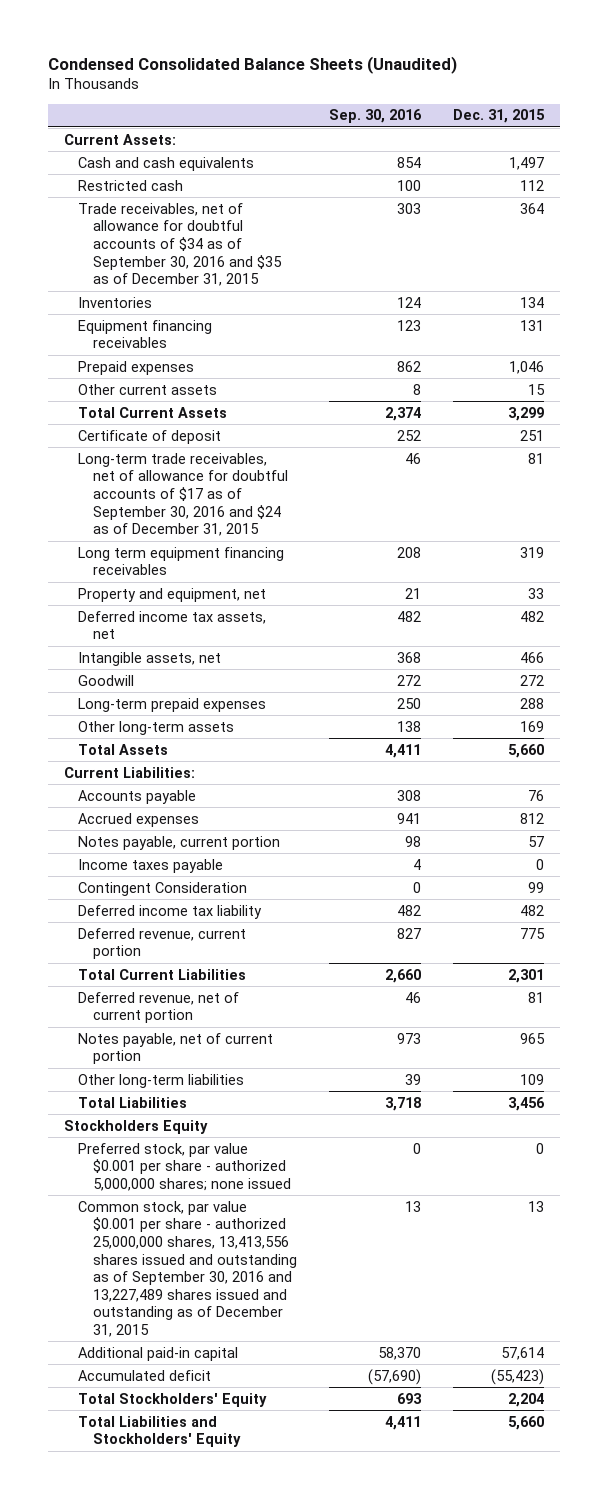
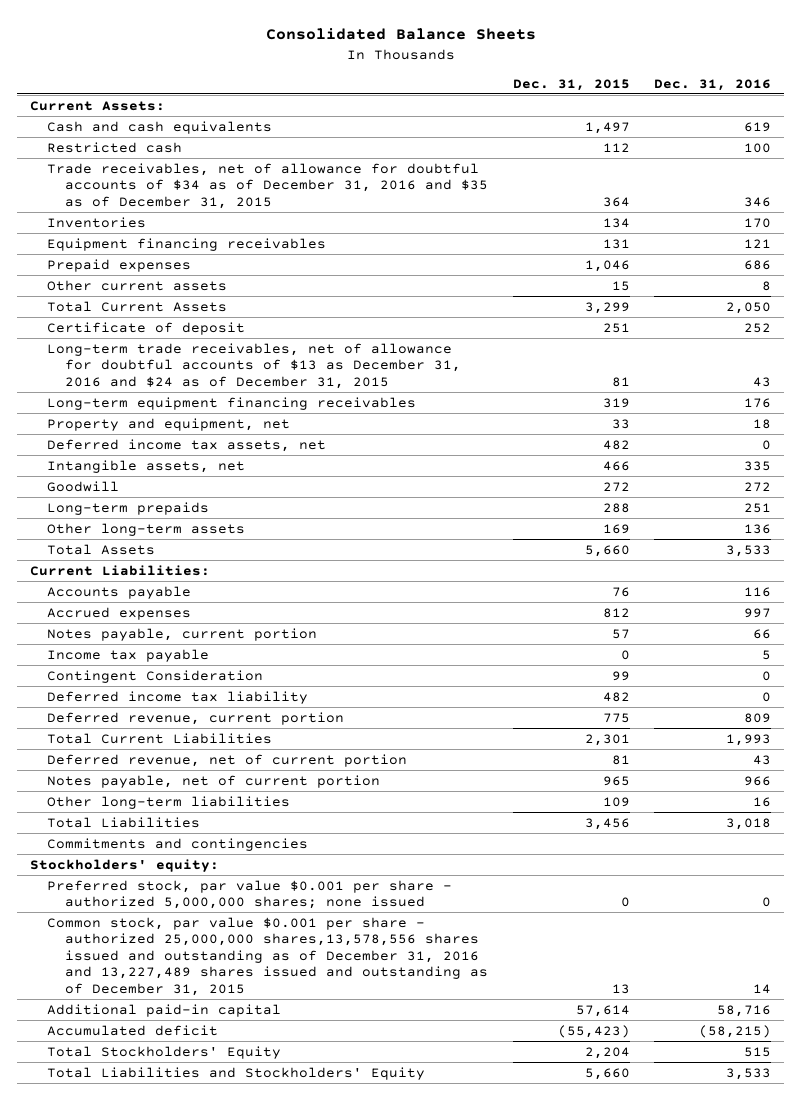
[47,55,457,74] Condensed Consolidated Balance Sheets (Unaudited) -> [265,28,536,41] Consolidated Balance Sheets
[328,109,422,124] Sep. 30, 2016 -> none
none -> [654,78,772,91] Dec. 31, 2016
[78,202,282,287] Trade receivables, net of allowance for doubtful accounts of $34 as of September 30, 2016 and $35 as of December 31, 2015 -> [47,162,488,209] Trade receivables, net of allowance for doubtful accounts of $34 as of December 31, 2016 and $35 as of December 31, 2015
[78,452,288,537] Long-term trade receivables, net of allowance for doubtful accounts of $17 as of September 30, 2016 and $24 as of December 31, 2015 -> [47,342,461,389] Long-term trade receivables, net of allowance for doubtful accounts of $13 as December 31, 2016 and $24 as of December 31, 2015
[78,546,285,576] Long term equipment financing receivables -> [47,396,417,410] Long-term equipment financing receivables
[78,697,267,712] Long-term prepaid expenses -> [47,501,210,515] Long-term prepaids
[78,858,224,873] Income taxes payable -> [47,648,210,662] Income tax payable
none -> [47,837,309,851] Commitments and contingencies
[63,1119,208,1134] Stockholders Equity -> [29,858,219,872] Stockholders' equity:
[78,1200,297,1337] Common stock, par value $0.001 per share - authorized 25,000,000 shares, 13,413,556 shares issued and outstanding as of September 30, 2016 and 13,227,489 shares issued and outstanding as of December 31, 2015 -> [47,916,488,996] Common stock, par value $0.001 per share - authorized 25,000,000 shares,13,578,556 shares issued and outstanding as of December 31, 2016 and 13,227,489 shares issued and outstanding as of December 31, 2015

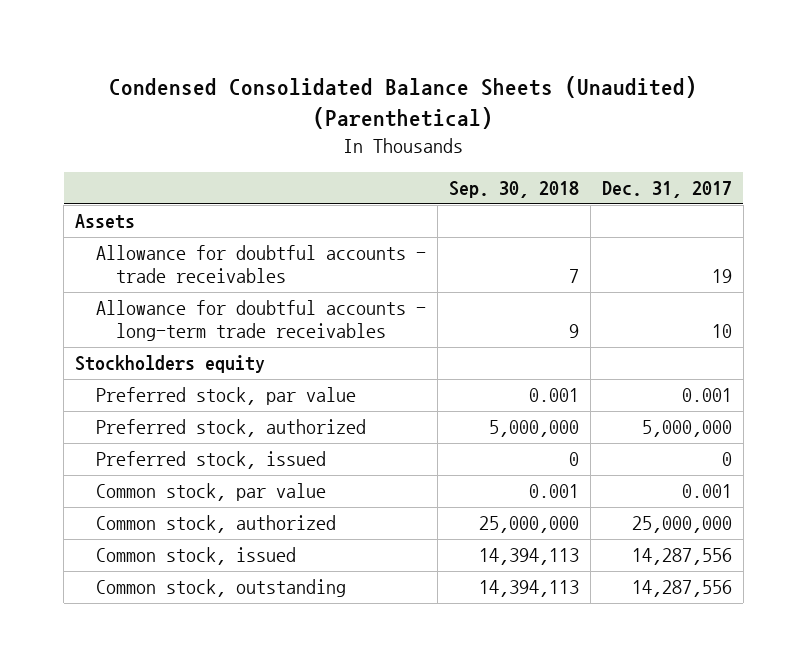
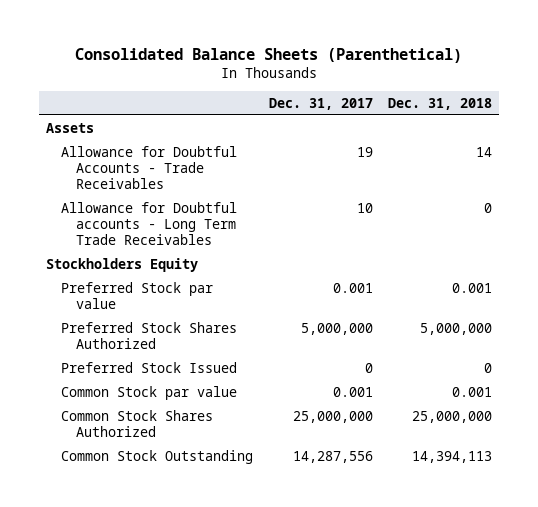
[109,76,698,130] Condensed Consolidated Balance Sheets (Unaudited) (Parenthetical) -> [75,47,463,63] Consolidated Balance Sheets (Parenthetical)
[448,180,579,198] Sep. 30, 2018 -> none
none -> [387,97,492,110] Dec. 31, 2018
[95,547,296,566] Common stock, issued -> none
[95,245,426,284] Allowance for doubtful accounts - trade receivables -> [61,145,238,189] Allowance for Doubtful Accounts - Trade Receivables
[95,300,426,342] Allowance for doubtful accounts - long-term trade receivables -> [61,201,238,245] Allowance for Doubtful accounts - Long Term Trade Receivables
[75,355,266,374] Stockholders equity -> [46,257,199,272] Stockholders Equity
[95,387,356,406] Preferred stock, par value -> [61,281,214,309] Preferred Stock par value
[95,419,366,438] Preferred stock, authorized -> [61,321,238,349] Preferred Stock Shares Authorized
[95,451,326,470] Preferred stock, issued -> [61,361,238,373] Preferred Stock Issued
[95,483,326,502] Common stock, par value -> [61,385,238,400] Common Stock par value
[95,515,336,534] Common stock, authorized -> [61,409,214,437] Common Stock Shares Authorized
[95,579,346,598] Common stock, outstanding -> [61,449,254,464] Common Stock Outstanding

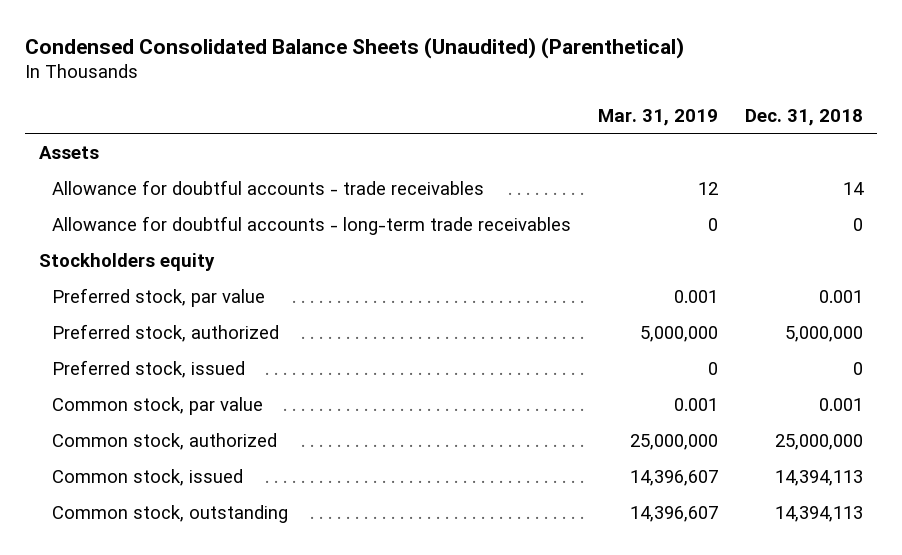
[75,47,463,63] Consolidated Balance Sheets (Parenthetical) -> [24,36,684,59] Condensed Consolidated Balance Sheets (Unaudited) (Parenthetical)
[268,97,373,110] Dec. 31, 2017 -> none
none -> [597,108,718,126] Mar. 31, 2019
[61,145,238,189] Allowance for Doubtful Accounts - Trade Receivables -> [51,179,484,195] Allowance for doubtful accounts - trade receivables
[61,201,238,245] Allowance for Doubtful accounts - Long Term Trade Receivables -> [51,215,571,235] Allowance for doubtful accounts - long-term trade receivables
[46,257,199,272] Stockholders Equity -> [38,252,215,271] Stockholders equity
[61,281,214,309] Preferred Stock par value -> [51,287,265,307] Preferred stock, par value
[61,321,238,349] Preferred Stock Shares Authorized -> [51,323,279,342] Preferred stock, authorized
[61,361,238,373] Preferred Stock Issued -> [51,359,245,378] Preferred stock, issued
[61,385,238,400] Common Stock par value -> [51,396,263,415] Common stock, par value
[61,409,214,437] Common Stock Shares Authorized -> [51,432,277,450] Common stock, authorized
none -> [51,468,243,486] Common stock, issued
[61,449,254,464] Common Stock Outstanding -> [51,504,288,523] Common stock, outstanding

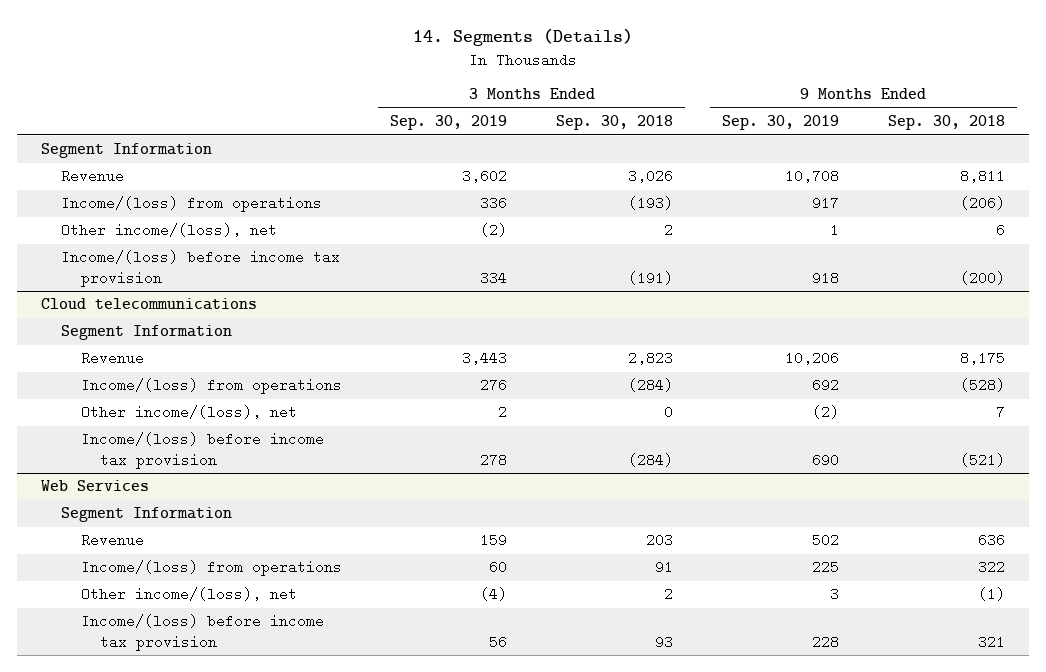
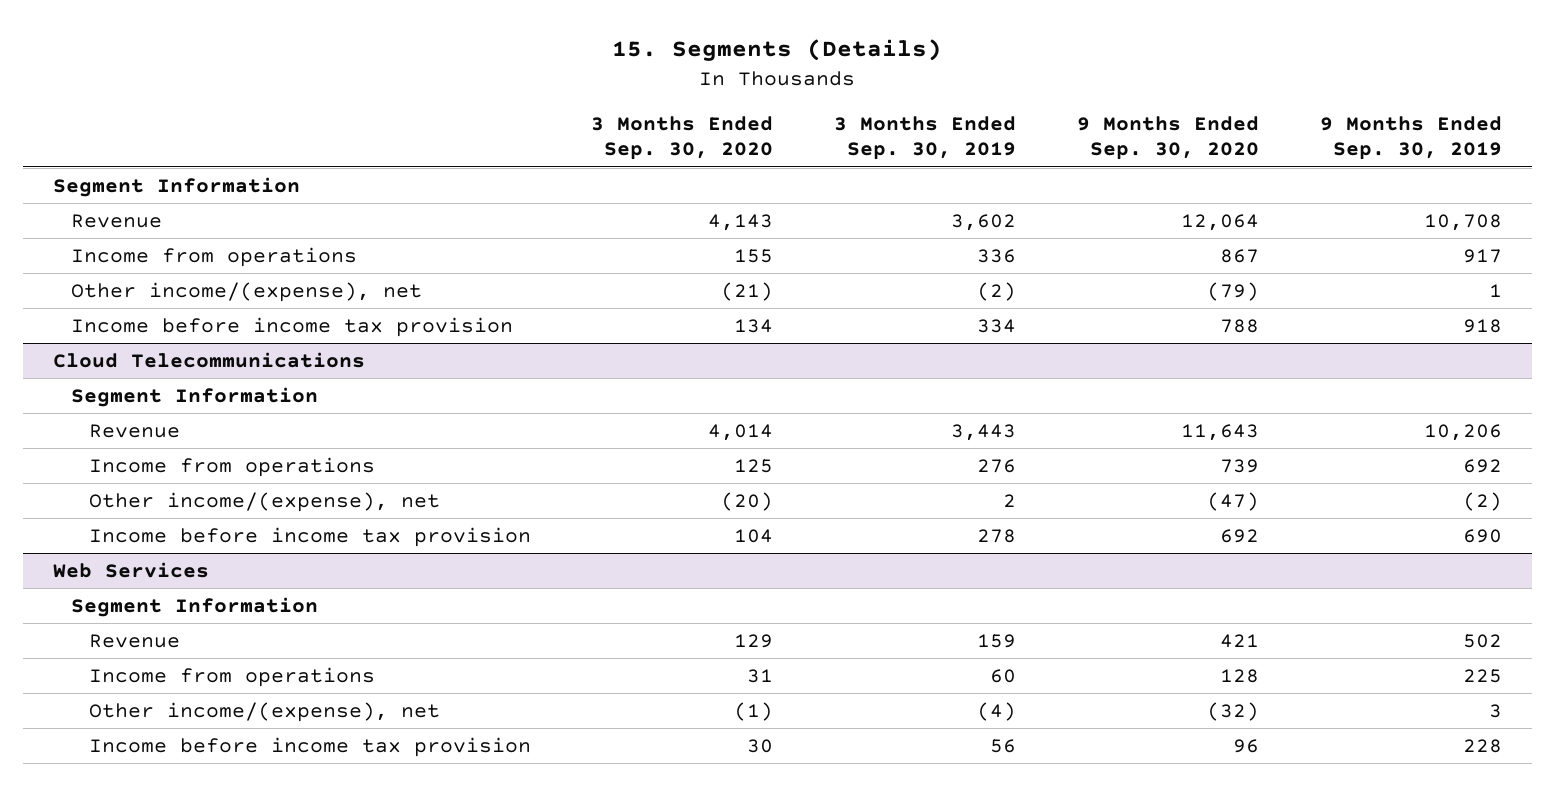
[412,28,633,47] 14. Segments (Details) -> [612,38,943,61] 15. Segments (Details)
[556,115,674,131] Sep. 30, 2018 -> none
[887,115,1005,131] Sep. 30, 2018 -> none
none -> [591,116,774,161] 3 Months Ended Sep. 30, 2020
none -> [1077,116,1260,161] 9 Months Ended Sep. 30, 2020
[60,196,322,213] Income/(loss) from operations -> [70,246,357,267] Income from operations
[60,223,277,238] Other income/(loss), net -> [70,281,422,302] Other income/(expense), net
[60,250,340,287] Income/(loss) before income tax provision -> [70,316,513,337] Income before income tax provision
[41,298,258,311] Cloud telecommunications -> [53,351,366,368] Cloud Telecommunications
[80,378,342,395] Income/(loss) from operations -> [88,456,375,477] Income from operations
[80,405,297,420] Other income/(loss), net -> [88,491,440,512] Other income/(expense), net
[80,432,324,469] Income/(loss) before income tax provision -> [88,526,531,547] Income before income tax provision
[80,560,342,577] Income/(loss) from operations -> [88,666,375,687] Income from operations
[80,587,297,602] Other income/(loss), net -> [88,701,440,722] Other income/(expense), net
[80,614,324,651] Income/(loss) before income tax provision -> [88,736,531,757] Income before income tax provision

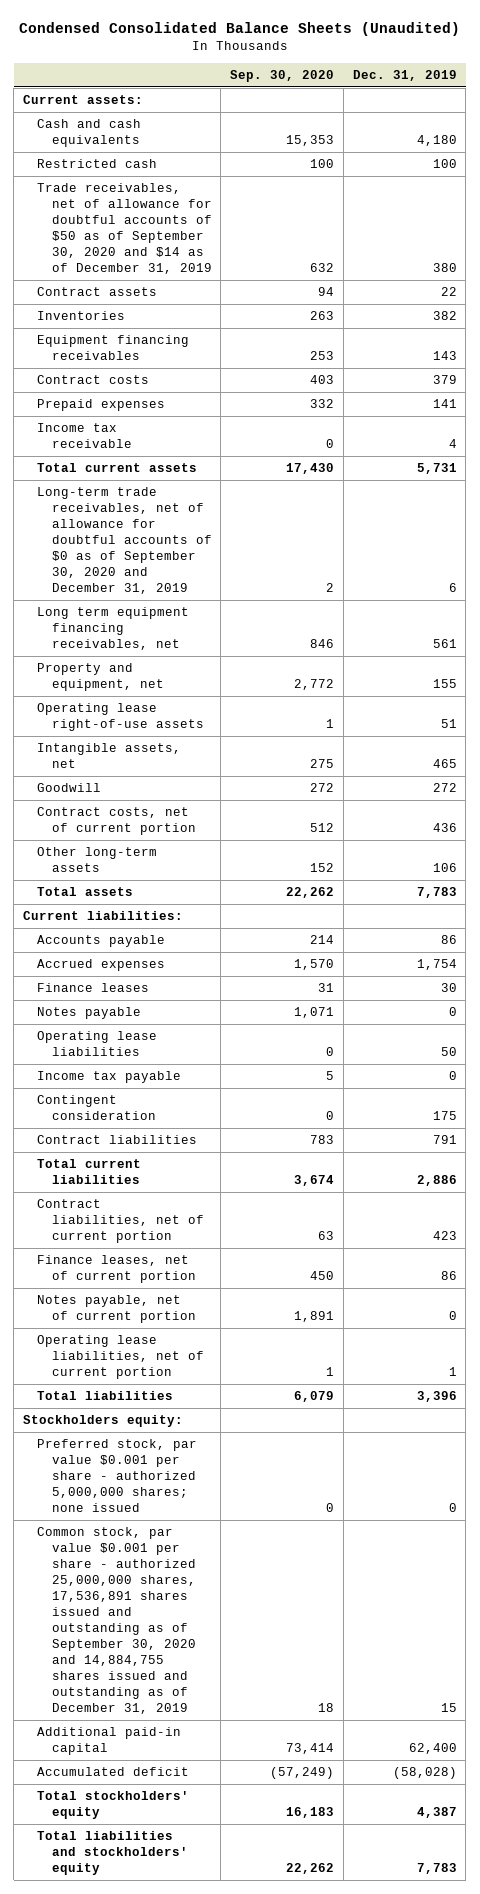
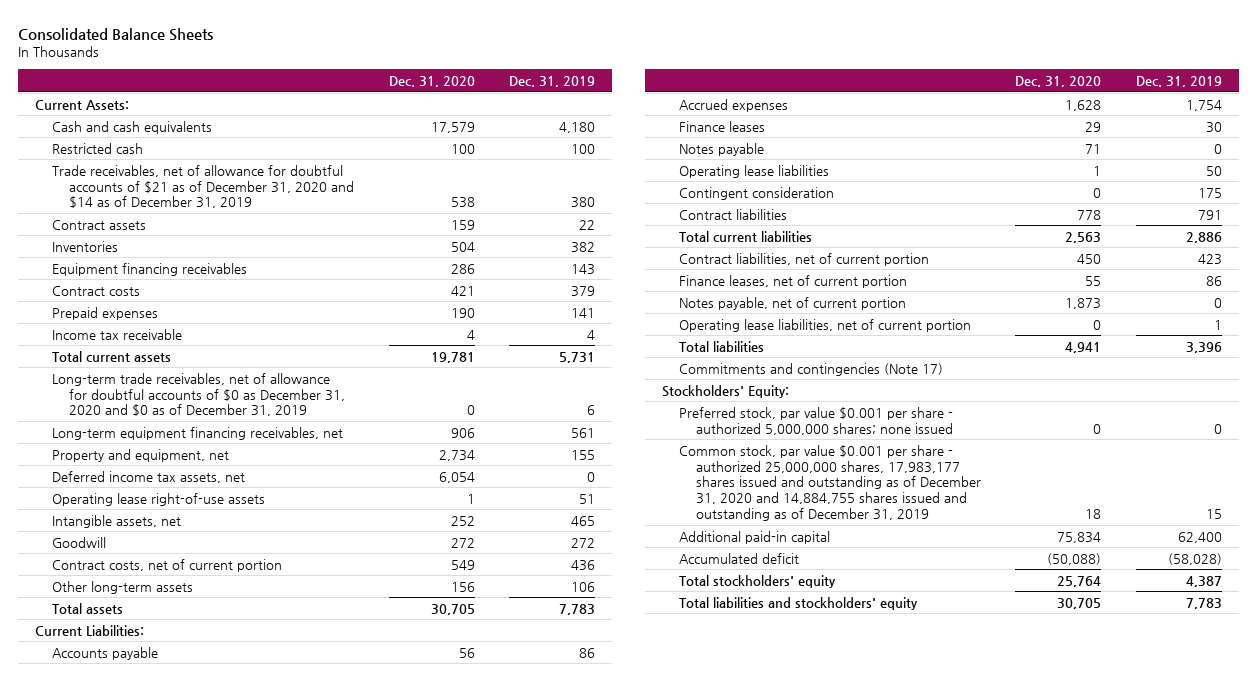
[18,22,460,37] Condensed Consolidated Balance Sheets (Unaudited) -> [18,27,214,41] Consolidated Balance Sheets
[230,69,335,82] Sep. 30, 2020 -> none
none -> [388,76,475,88] Dec. 31, 2020
[23,95,144,105] Current assets: -> [35,99,130,110] Current Assets:
[37,183,212,275] Trade receivables, net of allowance for doubtful accounts of $50 as of September 30, 2020 and $14 as of December 31, 2019 -> [52,164,355,209] Trade receivables, net of allowance for doubtful accounts of $21 as of December 31, 2020 and $14 as of December 31, 2019
[37,487,212,595] Long-term trade receivables, net of allowance for doubtful accounts of $0 as of September 30, 2020 and December 31, 2019 -> [52,372,346,417] Long-term trade receivables, net of allowance for doubtful accounts of $0 as December 31, 2020 and $0 as of December 31, 2019
[37,607,190,651] Long term equipment financing receivables, net -> [52,426,344,440] Long-term equipment financing receivables, net
none -> [52,470,246,483] Deferred income tax assets, net
[23,911,184,921] Current liabilities: -> [35,624,145,636] Current Liabilities:
[37,1071,182,1084] Income tax payable -> none
none -> [679,362,944,376] Commitments and contingencies (Note 17)
[23,1415,184,1428] Stockholders equity: -> [662,384,790,398] Stockholders' Equity:
[37,1527,196,1715] Common stock, par value $0.001 per share - authorized 25,000,000 shares, 17,536,891 shares issued and outstanding as of September 30, 2020 and 14,884,755 shares issued and outstanding as of December 31, 2019 -> [679,444,982,522] Common stock, par value $0.001 per share - authorized 25,000,000 shares, 17,983,177 shares issued and outstanding as of December 31, 2020 and 14,884,755 shares issued and outstanding as of December 31, 2019

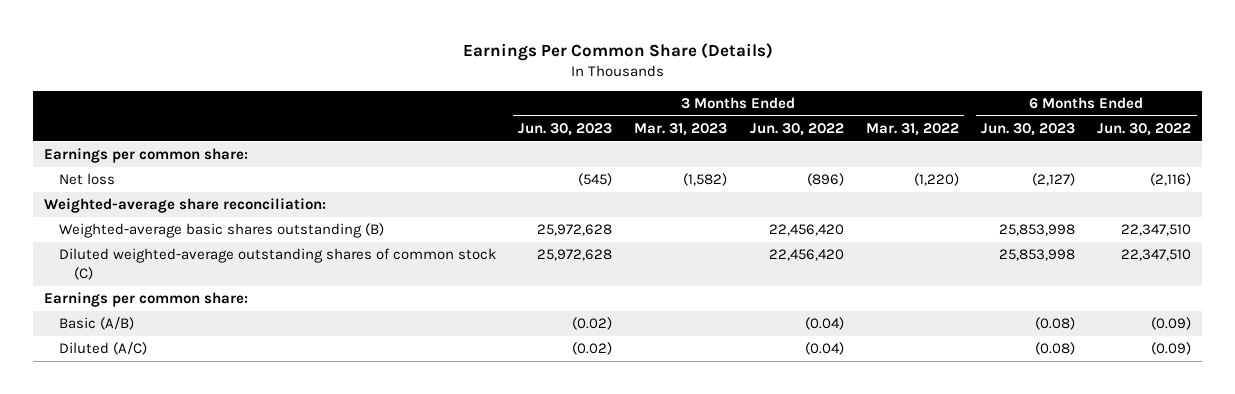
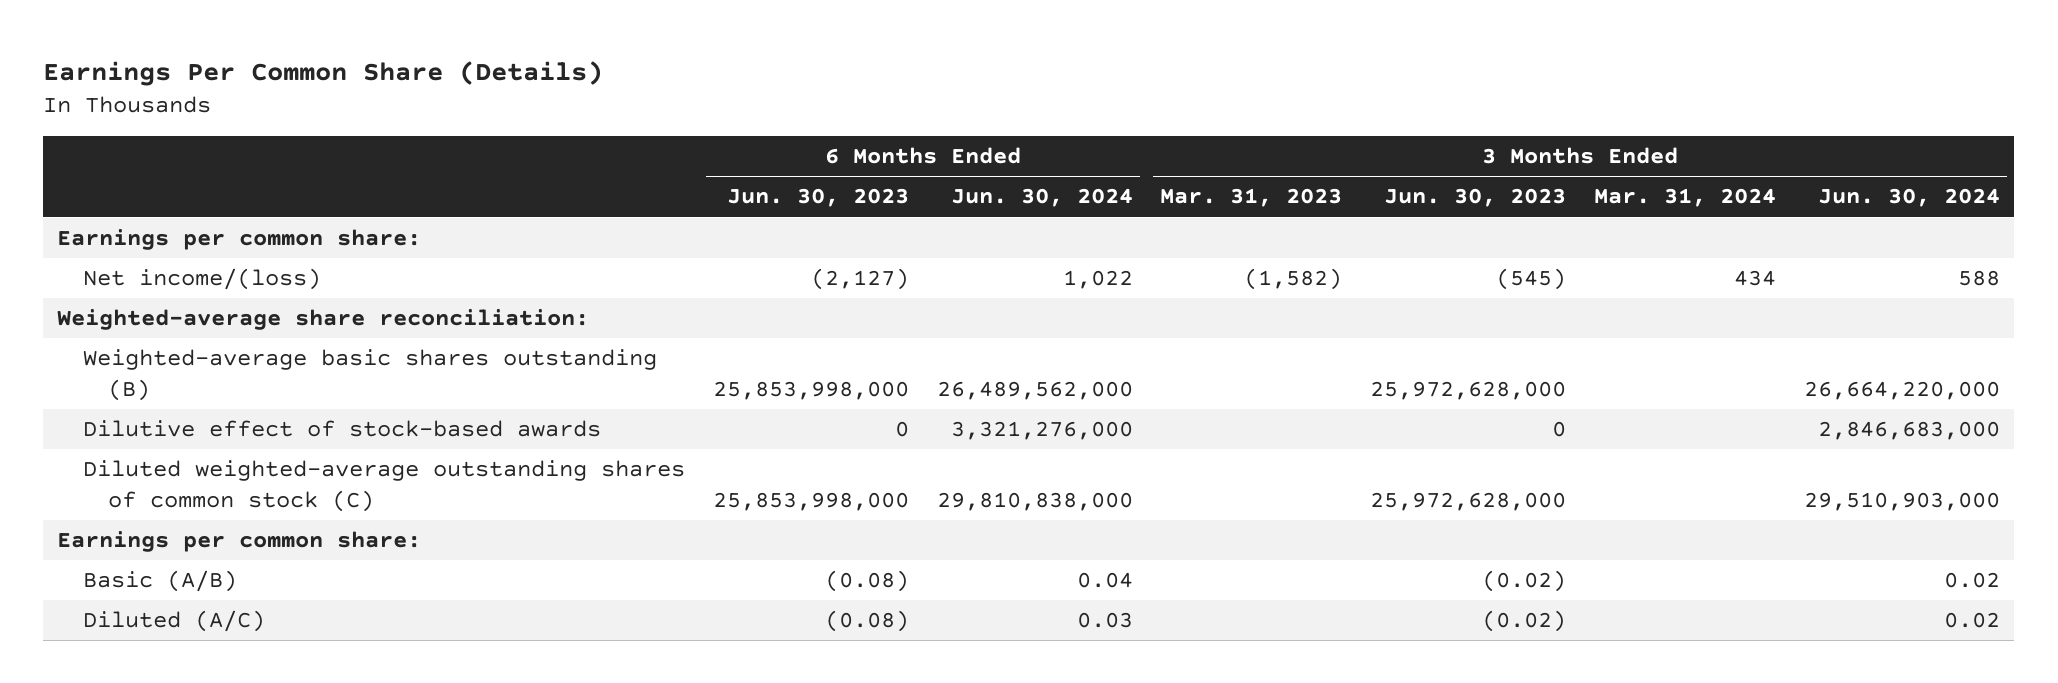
[749,123,844,137] Jun. 30, 2022 -> none
[865,123,959,137] Mar. 31, 2022 -> none
[1097,123,1192,137] Jun. 30, 2022 -> none
none -> [950,188,1133,208] Jun. 30, 2024
none -> [1594,188,1777,208] Mar. 31, 2024
none -> [1818,188,2001,208] Jun. 30, 2024
[58,173,115,186] Net loss -> [82,268,321,291] Net income/(loss)
[537,224,613,237] 25,972,628 -> [1370,380,1567,400] 25,972,628,000
[999,224,1076,237] 25,853,998 -> [712,380,909,400] 25,853,998,000
none -> [82,420,601,438] Dilutive effect of stock-based awards
[537,249,613,262] 25,972,628 -> [1370,491,1567,511] 25,972,628,000
[999,249,1076,262] 25,853,998 -> [712,491,909,511] 25,853,998,000

